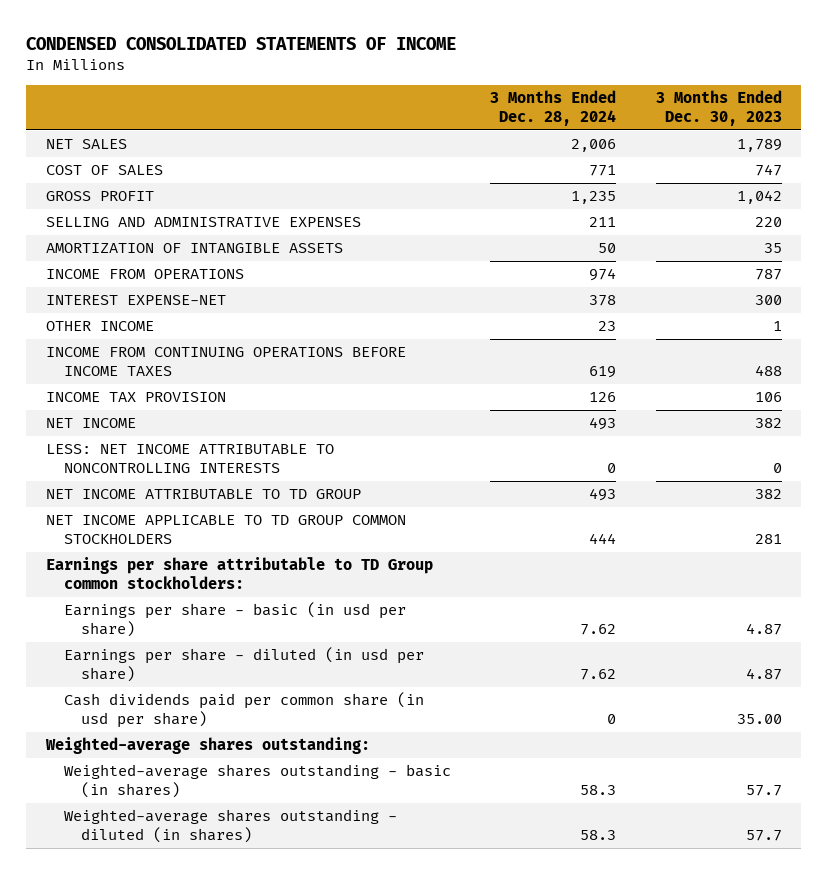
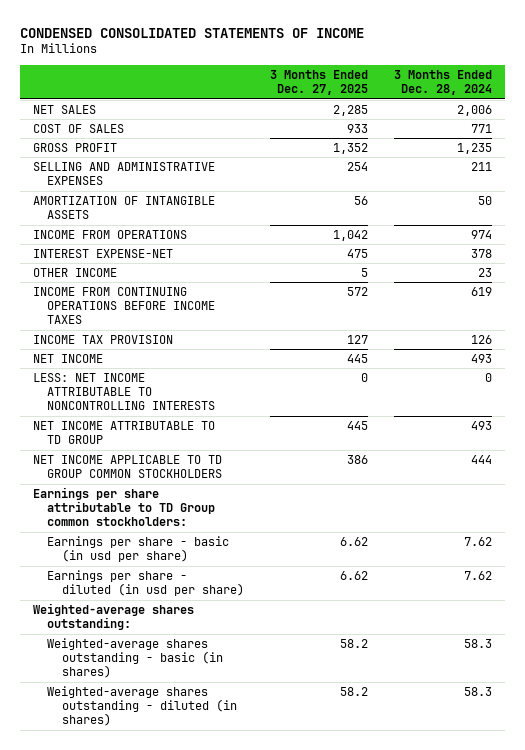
[655,89,782,127] 3 Months Ended Dec. 30, 2023 -> none
none -> [270,70,369,96] 3 Months Ended Dec. 27, 2025
[63,692,424,729] Cash dividends paid per common share (in usd per share) -> none

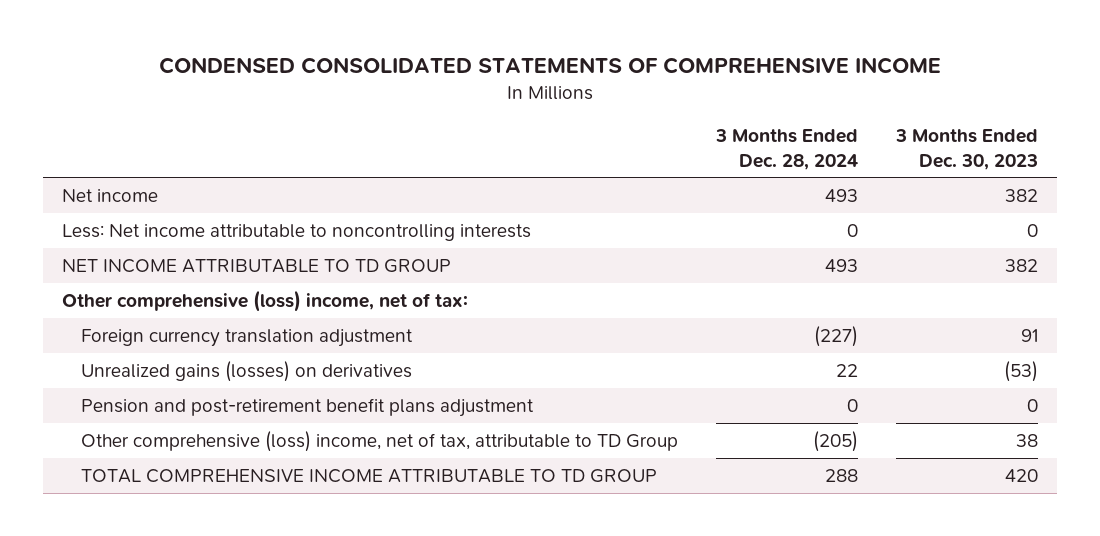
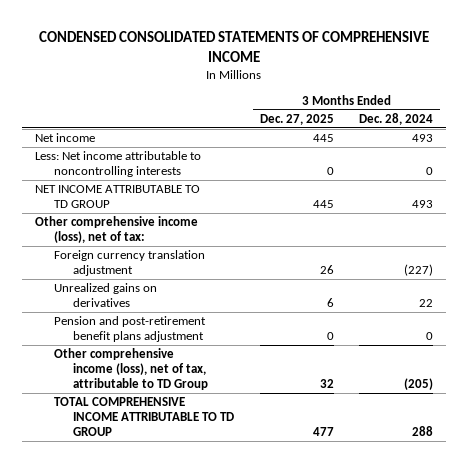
[894,129,1038,170] 3 Months Ended Dec. 30, 2023 -> none
none -> [259,113,334,125] Dec. 27, 2025
[62,289,469,312] Other comprehensive (loss) income, net of tax: -> [35,216,199,244] Other comprehensive income (loss), net of tax:
[81,360,413,382] Unrealized gains (losses) on derivatives -> [54,283,158,308] Unrealized gains on derivatives
[81,430,679,452] Other comprehensive (loss) income, net of tax, attributable to TD Group -> [54,348,209,391] Other comprehensive income (loss), net of tax, attributable to TD Group

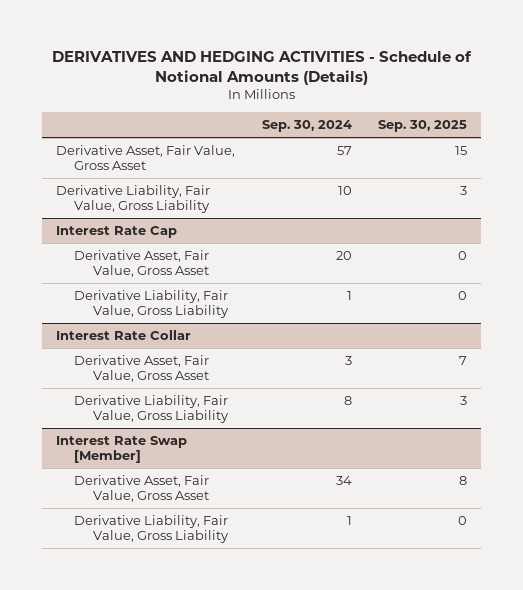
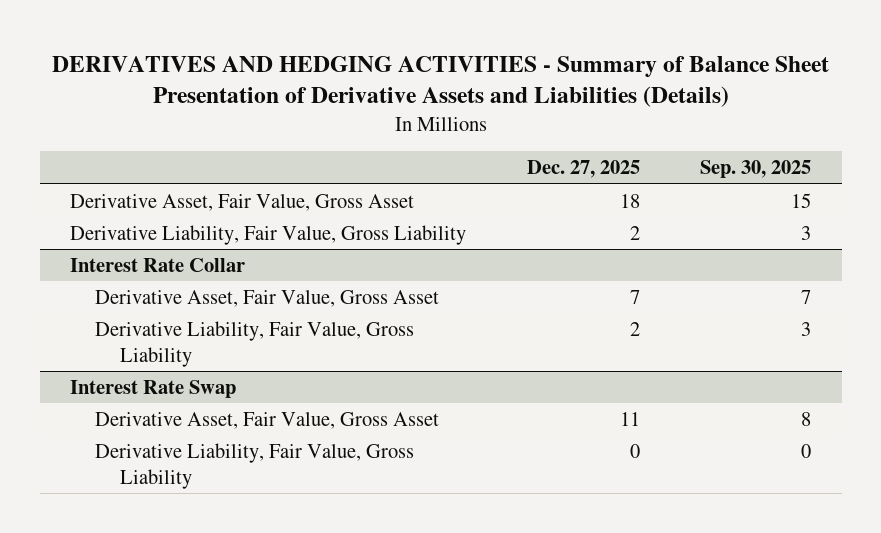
[51,51,472,86] DERIVATIVES AND HEDGING ACTIVITIES - Schedule of Notional Amounts (Details) -> [51,55,829,108] DERIVATIVES AND HEDGING ACTIVITIES - Summary of Balance Sheet Presentation of Derivative Assets and Liabilities (Details)
[261,120,352,133] Sep. 30, 2024 -> none
none -> [526,160,640,179] Dec. 27, 2025
[55,225,177,238] Interest Rate Cap -> none
[74,249,210,278] Derivative Asset, Fair Value, Gross Asset -> none
[74,289,230,319] Derivative Liability, Fair Value, Gross Liability -> none
[55,435,187,464] Interest Rate Swap [Member] -> [70,379,237,398] Interest Rate Swap

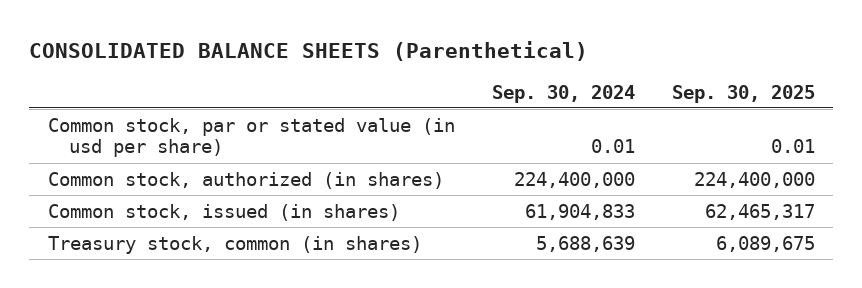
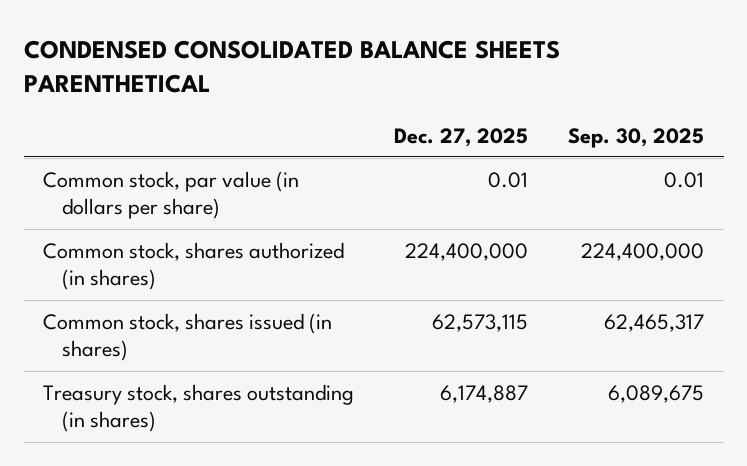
[29,40,589,61] CONSOLIDATED BALANCE SHEETS (Parenthetical) -> [23,39,560,93] CONDENSED CONSOLIDATED BALANCE SHEETS PARENTHETICAL
[491,84,635,103] Sep. 30, 2024 -> none
none -> [394,127,529,147] Dec. 27, 2025
[47,117,455,158] Common stock, par or stated value (in usd per share) -> [43,170,300,220] Common stock, par value (in dollars per share)
[47,171,444,189] Common stock, authorized (in shares) -> [43,241,345,291] Common stock, shares authorized (in shares)
[47,203,400,221] Common stock, issued (in shares) -> [43,312,333,362] Common stock, shares issued (in shares)
[47,235,422,254] Treasury stock, common (in shares) -> [43,383,355,433] Treasury stock, shares outstanding (in shares)

